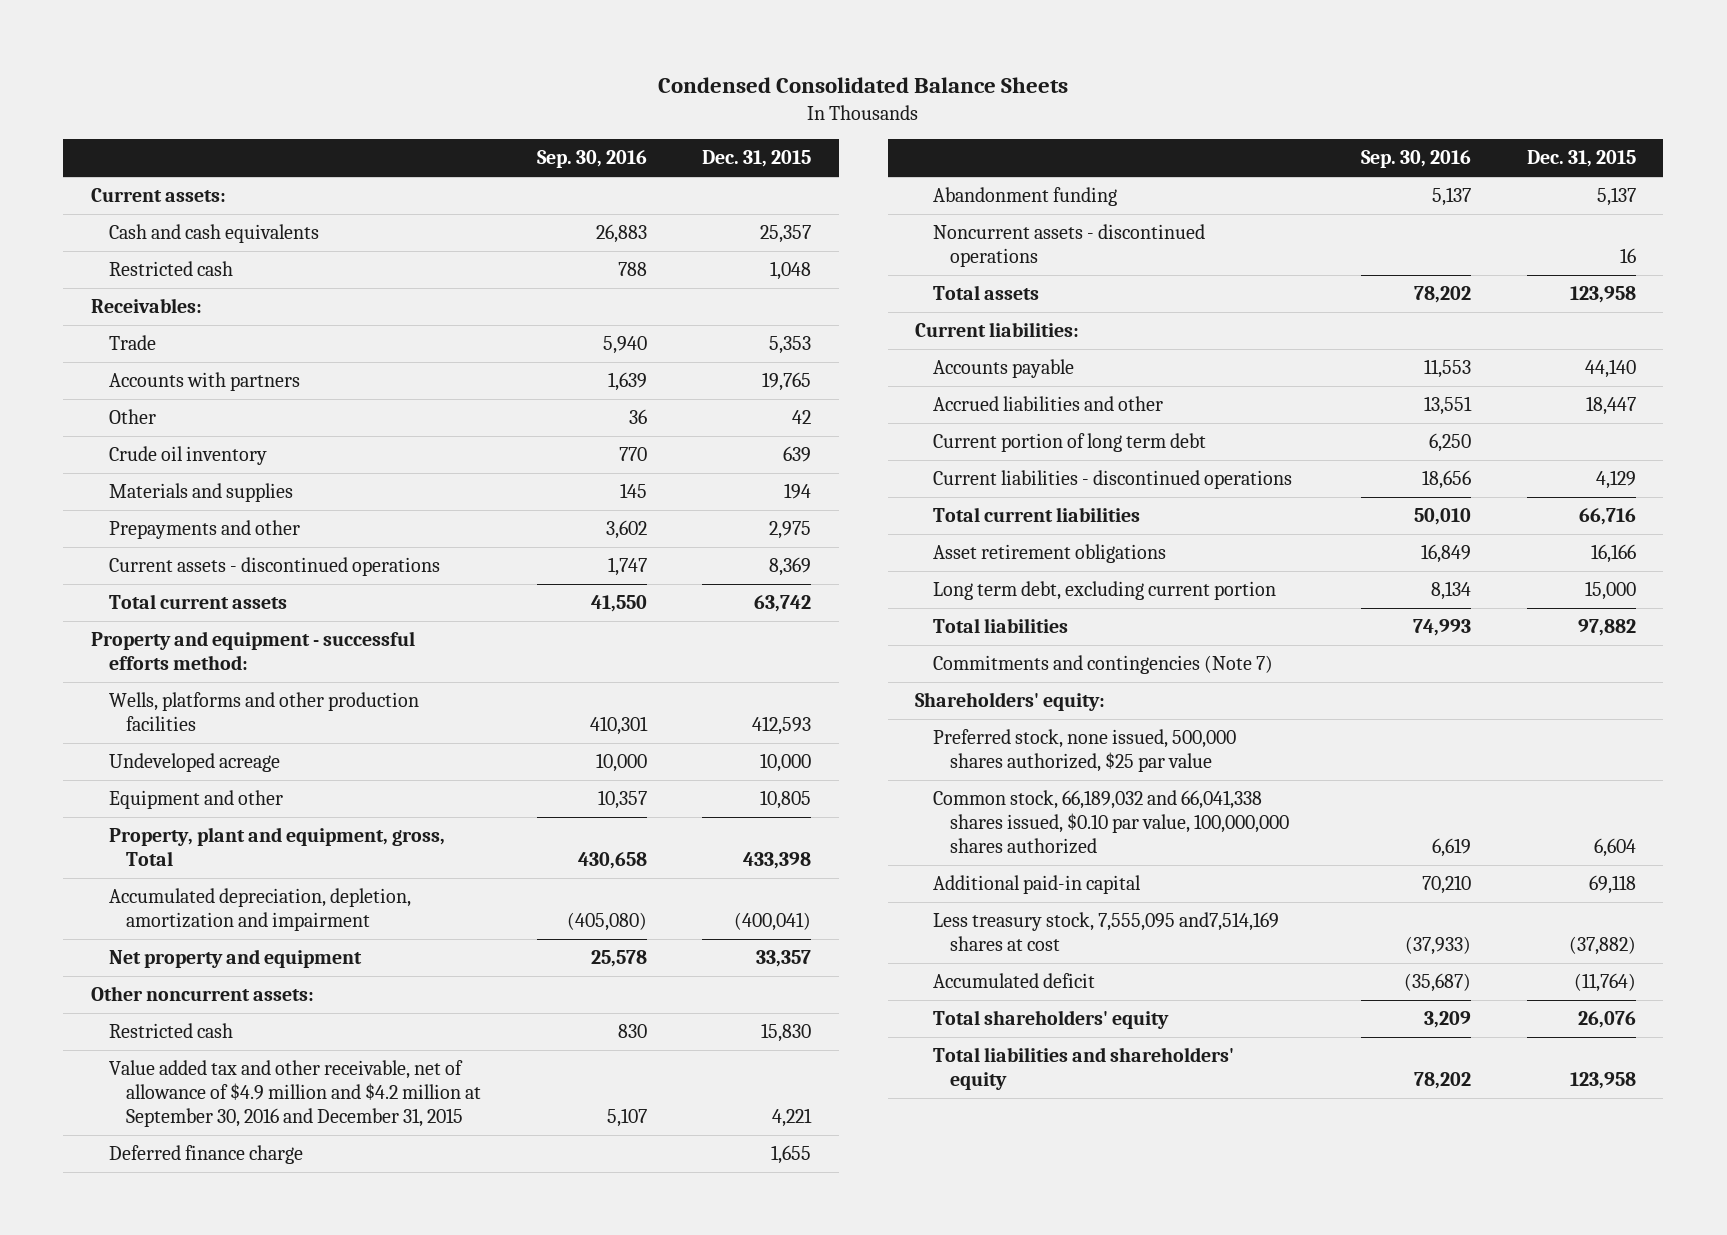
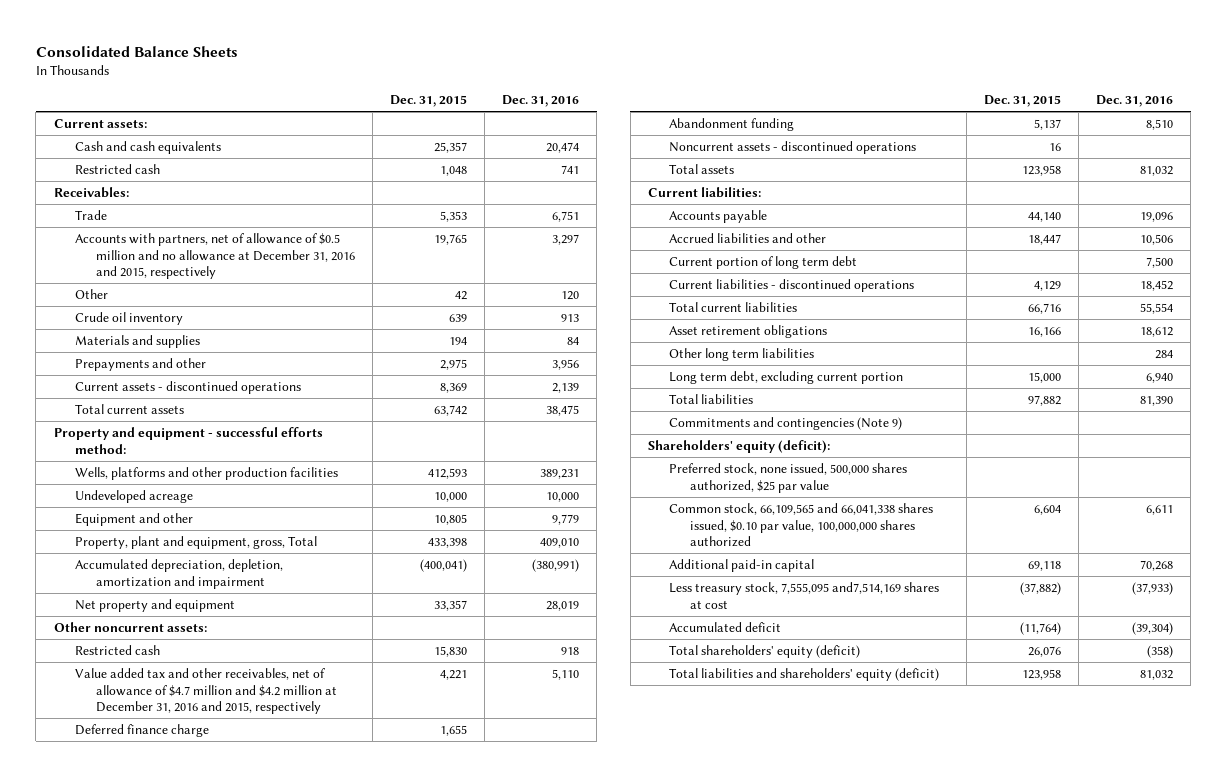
[658,77,1069,94] Condensed Consolidated Balance Sheets -> [35,45,238,57] Consolidated Balance Sheets
[536,150,647,169] Sep. 30, 2016 -> none
none -> [502,94,580,107] Dec. 31, 2016
[108,372,300,392] Accounts with partners -> [74,232,355,280] Accounts with partners, net of allowance of $0.5 million and no allowance at December 31, 2016 and 2015, respectively
[108,1060,481,1127] Value added tax and other receivable, net of allowance of $4.9 million and $4.2 million at September 30, 2016 and December 31, 2015 -> [74,667,337,715] Value added tax and other receivables, net of allowance of $4.7 million and $4.2 million at December 31, 2016 and 2015, respectively
none -> [668,347,814,361] Other long term liabilities
[932,655,1273,675] Commitments and contingencies (Note 7) -> [668,416,902,430] Commitments and contingencies (Note 9)
[915,692,1106,712] Shareholders' equity: -> [647,439,830,453] Shareholders' equity (deficit):
[932,790,1290,854] Common stock, 66,189,032 and 66,041,338 shares issued, $0.10 par value, 100,000,000 shares authorized -> [668,502,933,548] Common stock, 66,109,565 and 66,041,338 shares issued, $0.10 par value, 100,000,000 shares authorized
[932,1010,1169,1030] Total shareholders' equity -> [668,644,860,658] Total shareholders' equity (deficit)
[932,1047,1234,1090] Total liabilities and shareholders' equity -> [668,667,939,681] Total liabilities and shareholders' equity (deficit)

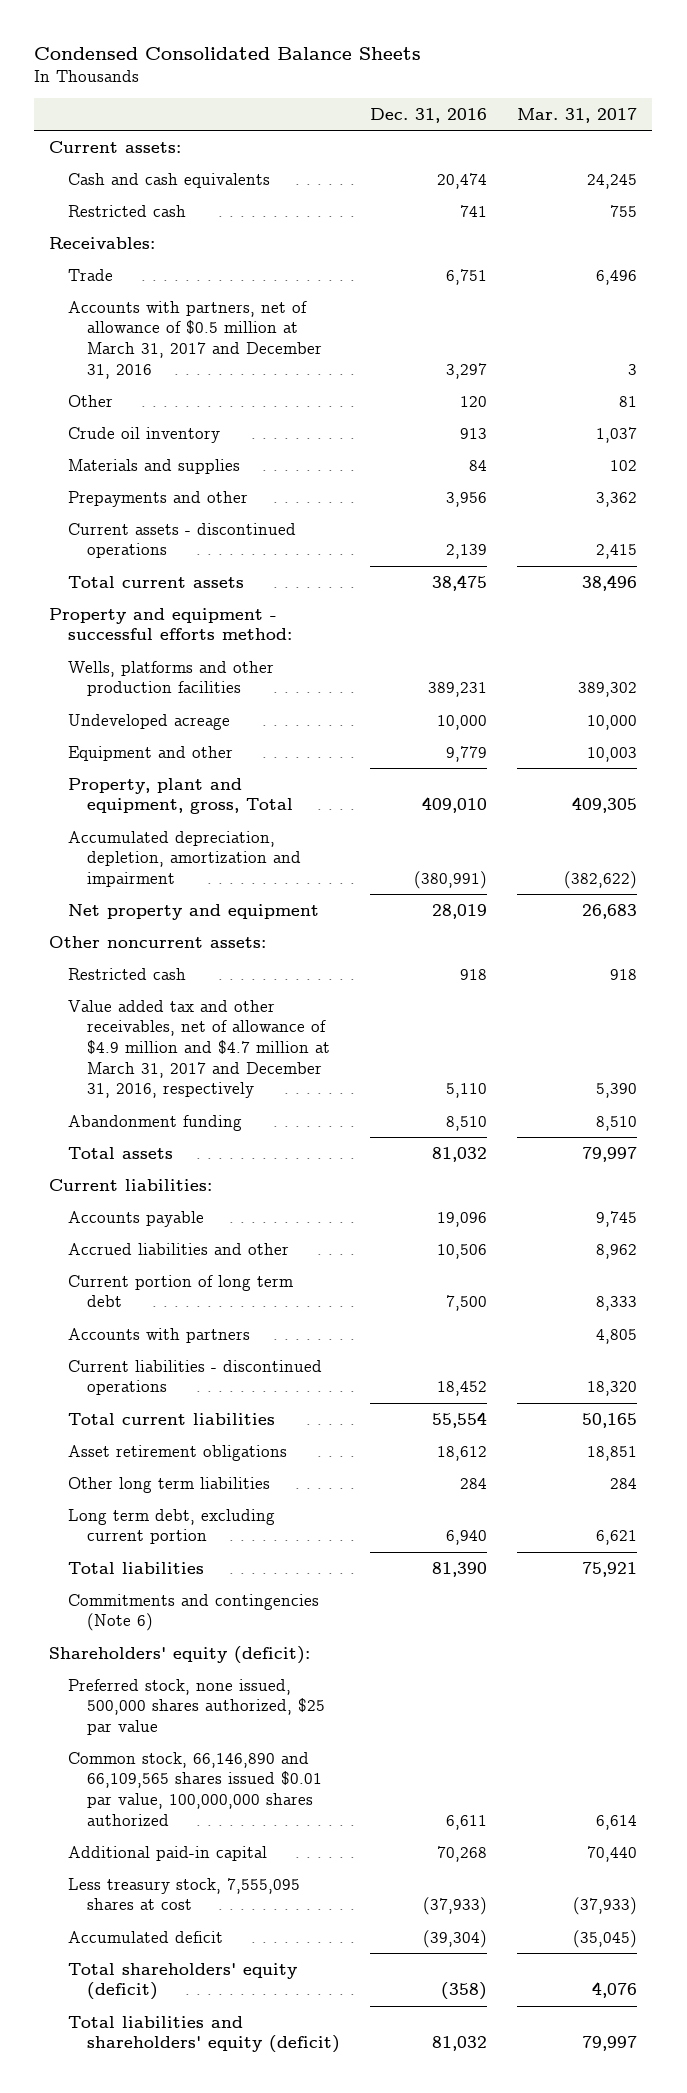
[35,45,238,57] Consolidated Balance Sheets -> [34,46,422,60] Condensed Consolidated Balance Sheets
[390,94,468,107] Dec. 31, 2015 -> none
none -> [517,107,638,123] Mar. 31, 2017
[74,232,355,280] Accounts with partners, net of allowance of $0.5 million and no allowance at December 31, 2016 and 2015, respectively -> [68,300,322,379] Accounts with partners, net of allowance of $0.5 million at March 31, 2017 and December 31, 2016
[74,723,209,737] Deferred finance charge -> none
[74,667,337,715] Value added tax and other receivables, net of allowance of $4.7 million and $4.2 million at December 31, 2016 and 2015, respectively -> [68,999,330,1099] Value added tax and other receivables, net of allowance of $4.9 million and $4.7 million at March 31, 2017 and December 31, 2016, respectively
[668,140,916,154] Noncurrent assets - discontinued operations -> none
none -> [68,1327,251,1343] Accounts with partners
[668,416,902,430] Commitments and contingencies (Note 9) -> [68,1593,320,1632] Commitments and contingencies (Note 6)
[668,502,933,548] Common stock, 66,109,565 and 66,041,338 shares issued, $0.10 par value, 100,000,000 shares authorized -> [68,1751,322,1826] Common stock, 66,146,890 and 66,109,565 shares issued $0.01 par value, 100,000,000 shares authorized
[668,581,939,609] Less treasury stock, 7,555,095 and7,514,169 shares at cost -> [68,1877,301,1911] Less treasury stock, 7,555,095 shares at cost

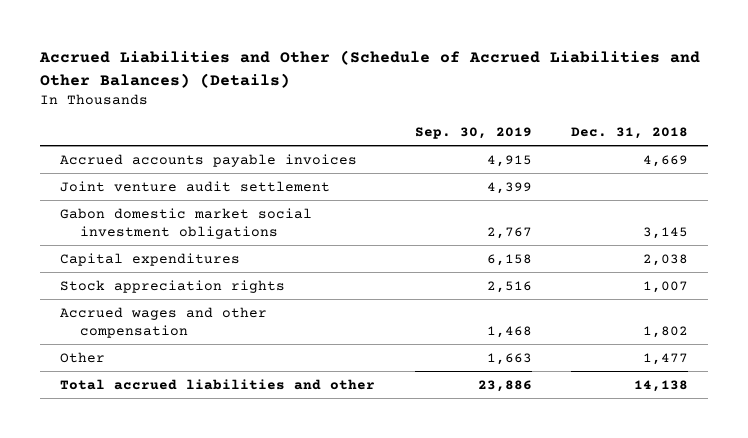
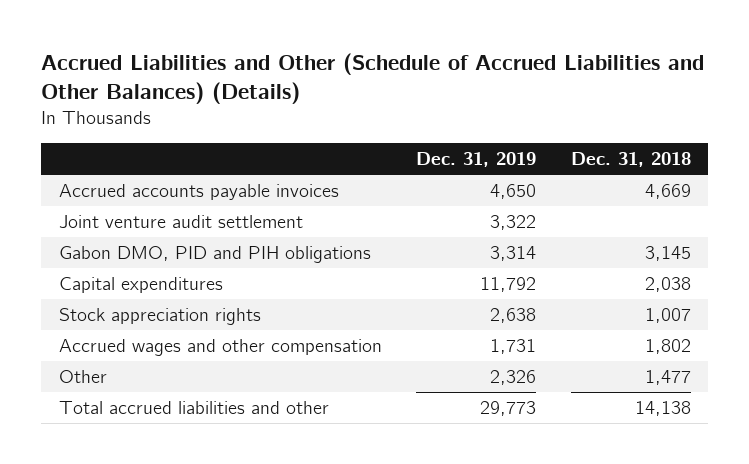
[414,126,532,139] Sep. 30, 2019 -> none
none -> [416,152,537,168] Dec. 31, 2019
[59,207,312,239] Gabon domestic market social investment obligations -> [58,246,371,264] Gabon DMO, PID and PIH obligations

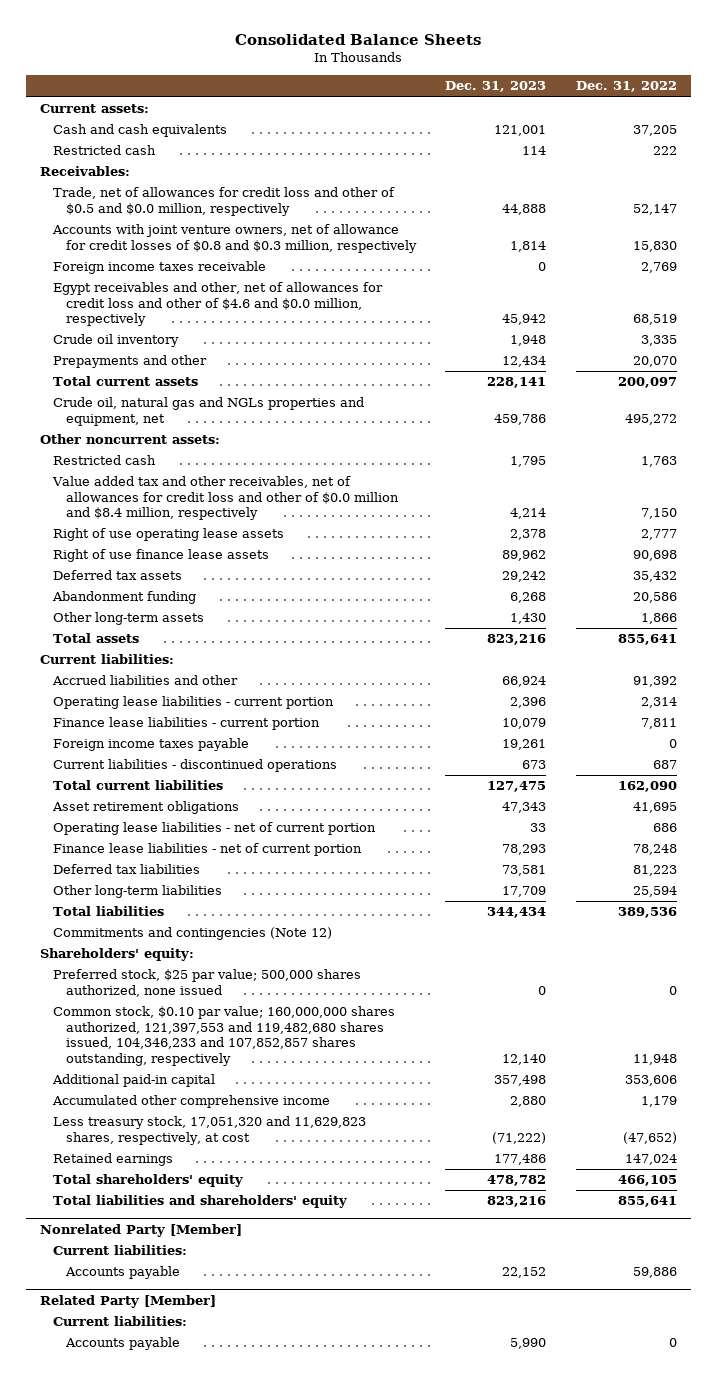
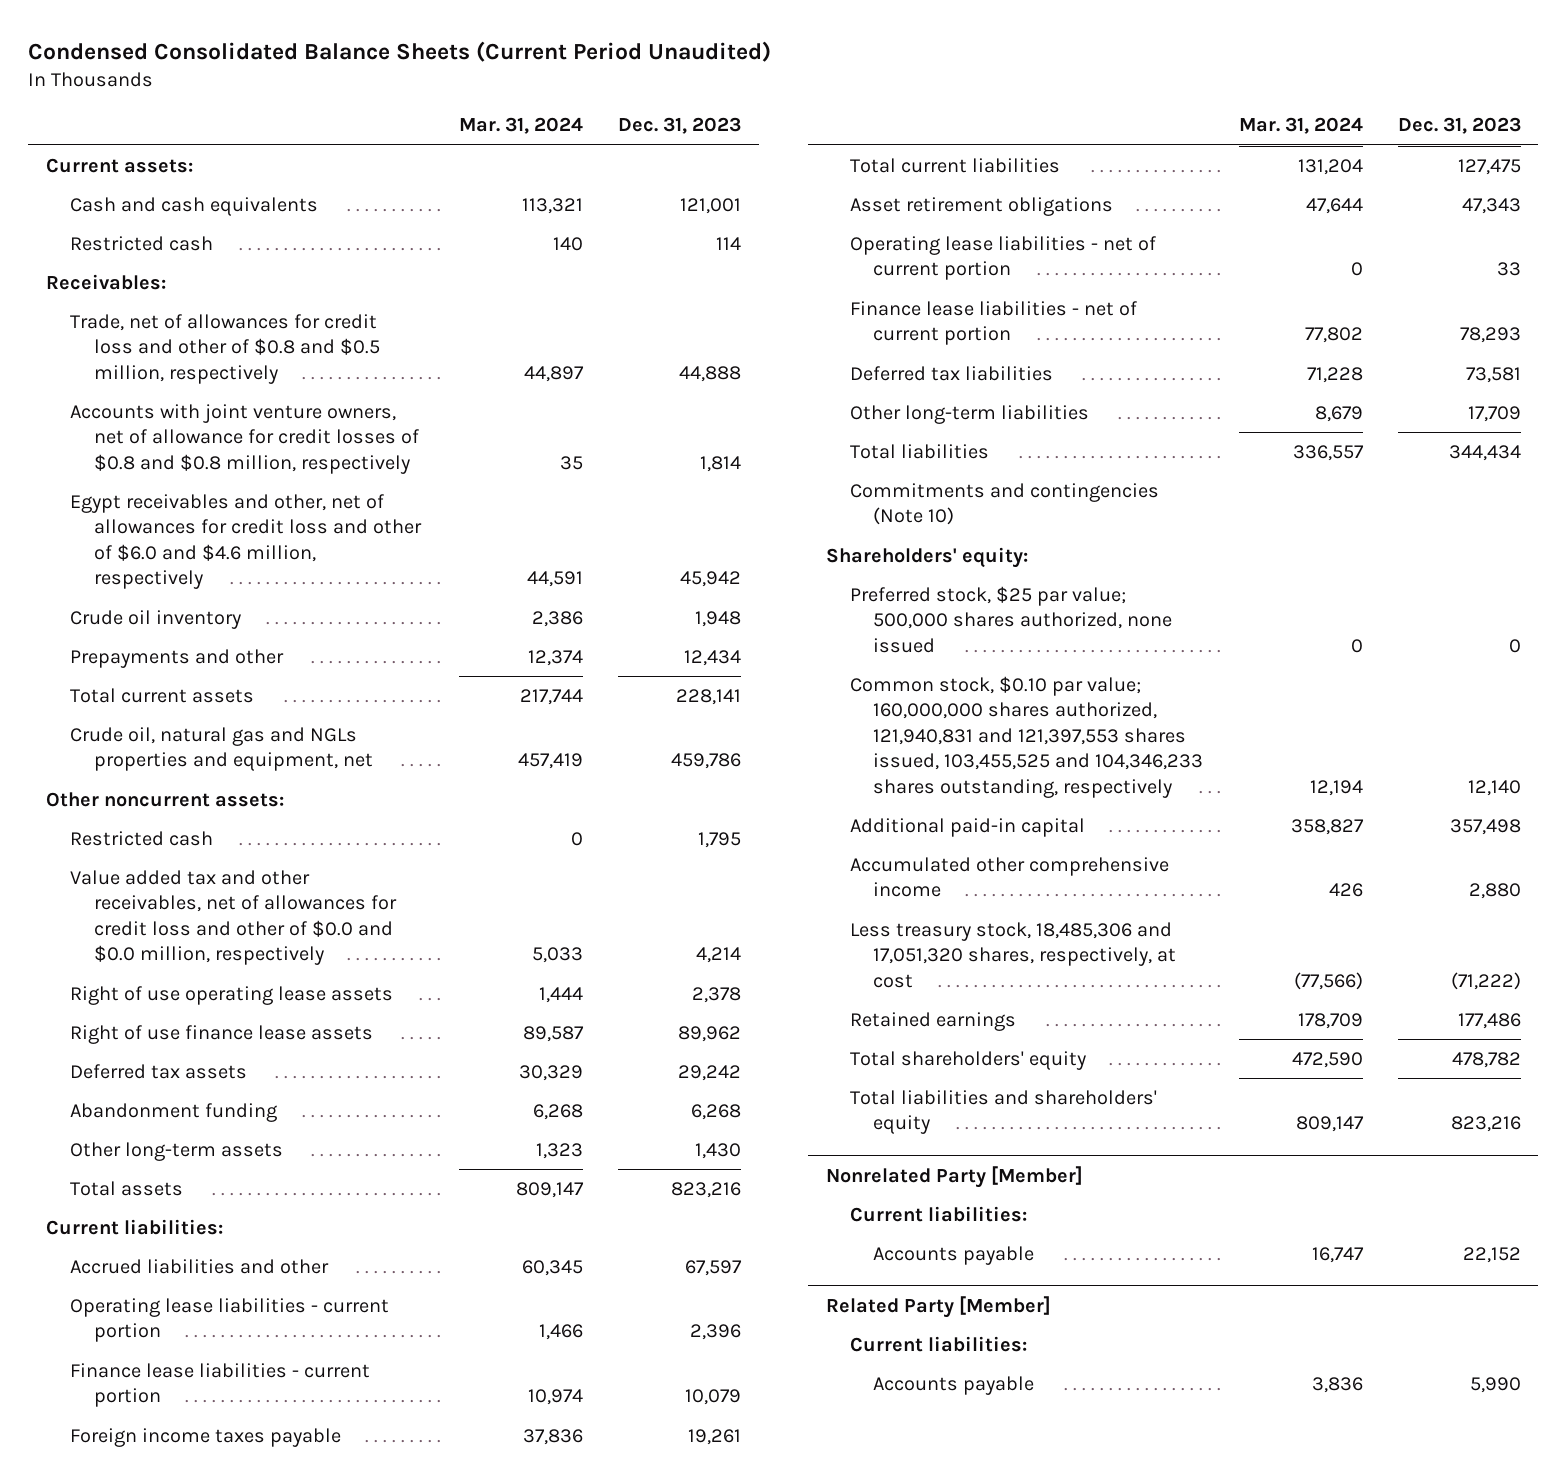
[235,34,482,46] Consolidated Balance Sheets -> [28,41,772,63] Condensed Consolidated Balance Sheets (Current Period Unaudited)
[575,81,677,93] Dec. 31, 2022 -> none
none -> [458,117,583,135] Mar. 31, 2024
[53,261,267,275] Foreign income taxes receivable -> none
[53,187,396,216] Trade, net of allowances for credit loss and other of $0.5 and $0.0 million, respectively -> [69,313,380,384] Trade, net of allowances for credit loss and other of $0.8 and $0.5 million, respectively
[52,224,417,253] Accounts with joint venture owners, net of allowance for credit losses of $0.8 and $0.3 million, respectively -> [69,403,419,474] Accounts with joint venture owners, net of allowance for credit losses of $0.8 and $0.8 million, respectively
[53,282,384,327] Egypt receivables and other, net of allowances for credit loss and other of $4.6 and $0.0 million, respectively -> [69,493,422,590] Egypt receivables and other, net of allowances for credit loss and other of $6.0 and $4.6 million, respectively
[52,476,399,521] Value added tax and other receivables, net of allowances for credit loss and other of $0.0 million and $8.4 million, respectively -> [69,869,397,966] Value added tax and other receivables, net of allowances for credit loss and other of $0.0 and $0.0 million, respectively
[502,676,547,688] 66,924 -> [684,1259,742,1276] 67,597
[53,759,338,773] Current liabilities - discontinued operations -> none
[53,927,333,941] Commitments and contingencies (Note 12) -> [849,482,1159,526] Commitments and contingencies (Note 10)
[53,1006,396,1066] Common stock, $0.10 par value; 160,000,000 shares authorized, 121,397,553 and 119,482,680 shares issued, 104,346,233 and 107,852,857 shares outstanding, respectively -> [849,675,1204,799] Common stock, $0.10 par value; 160,000,000 shares authorized, 121,940,831 and 121,397,553 shares issued, 103,455,525 and 104,346,233 shares outstanding, respectively
[53,1116,367,1145] Less treasury stock, 17,051,320 and 11,629,823 shares, respectively, at cost -> [849,921,1177,988] Less treasury stock, 18,485,306 and 17,051,320 shares, respectively, at cost

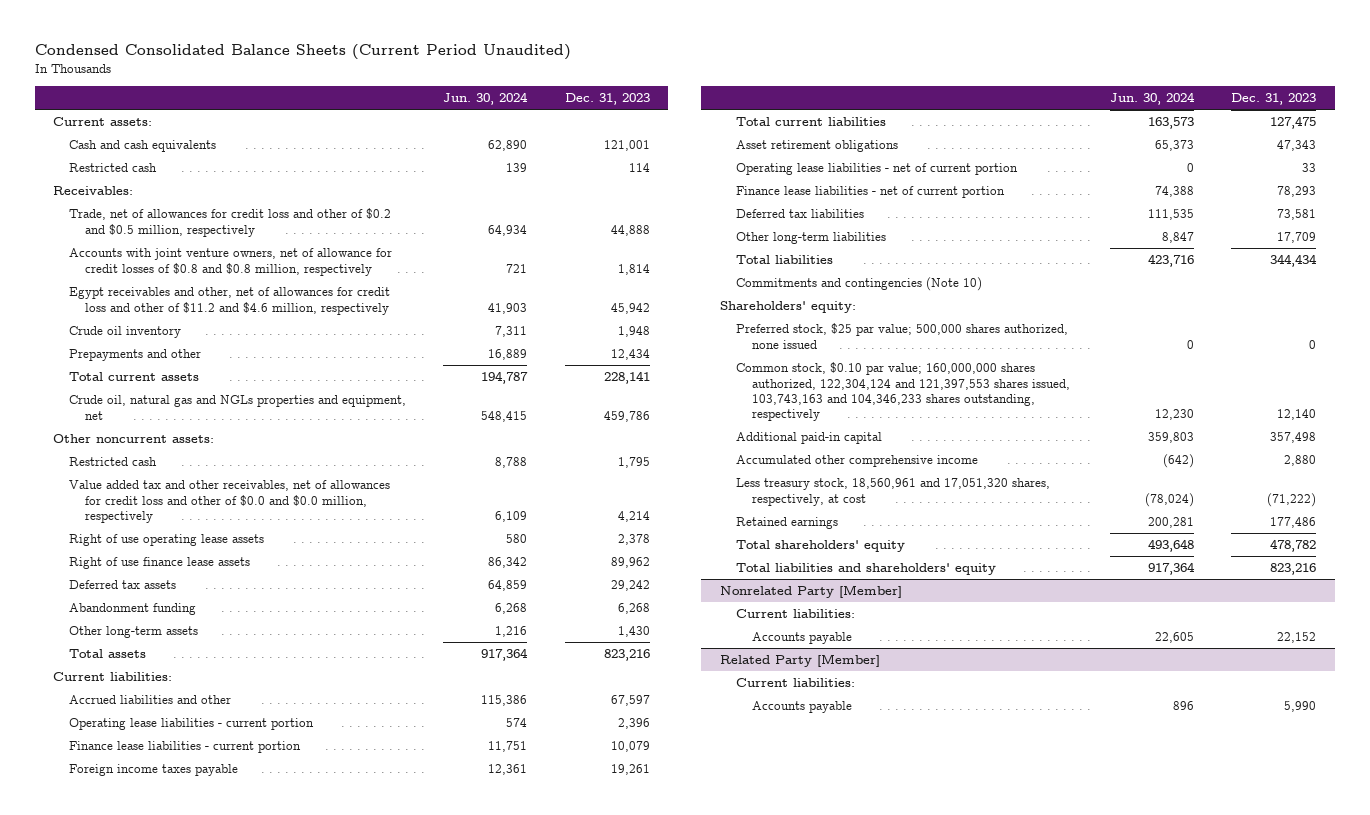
[458,117,583,135] Mar. 31, 2024 -> none
none -> [443,92,529,106] Jun. 30, 2024
[69,313,380,384] Trade, net of allowances for credit loss and other of $0.8 and $0.5 million, respectively -> [69,208,392,237] Trade, net of allowances for credit loss and other of $0.2 and $0.5 million, respectively
[69,493,422,590] Egypt receivables and other, net of allowances for credit loss and other of $6.0 and $4.6 million, respectively -> [69,287,391,315] Egypt receivables and other, net of allowances for credit loss and other of $11.2 and $4.6 million, respectively
[849,675,1204,799] Common stock, $0.10 par value; 160,000,000 shares authorized, 121,940,831 and 121,397,553 shares issued, 103,455,525 and 104,346,233 shares outstanding, respectively -> [735,362,1070,422] Common stock, $0.10 par value; 160,000,000 shares authorized, 122,304,124 and 121,397,553 shares issued, 103,743,163 and 104,346,233 shares outstanding, respectively
[849,921,1177,988] Less treasury stock, 18,485,306 and 17,051,320 shares, respectively, at cost -> [735,478,1050,506] Less treasury stock, 18,560,961 and 17,051,320 shares, respectively, at cost

